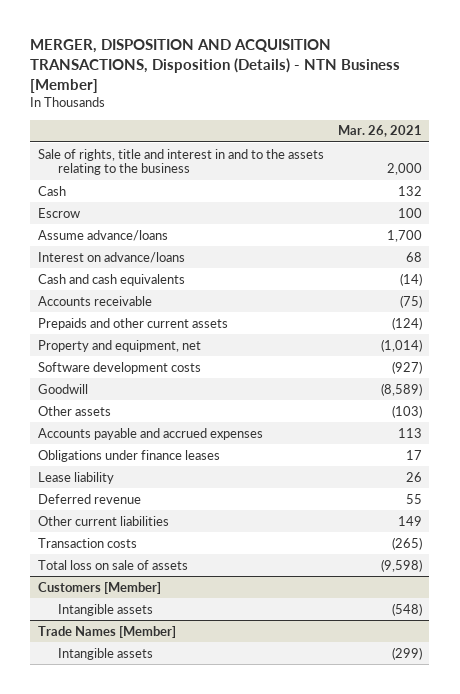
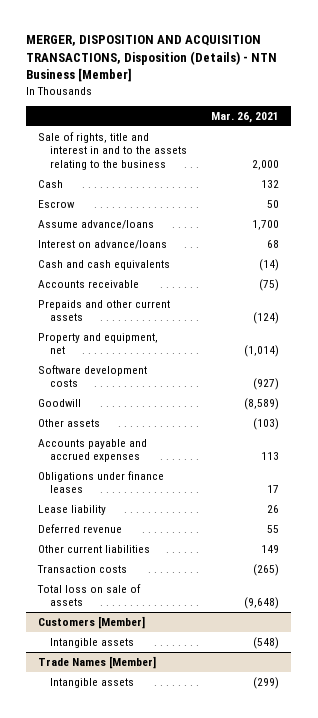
[398,207,423,218] 100 -> [267,200,280,209] 50
[381,558,423,572] (9,598) -> [244,597,280,610] (9,648)

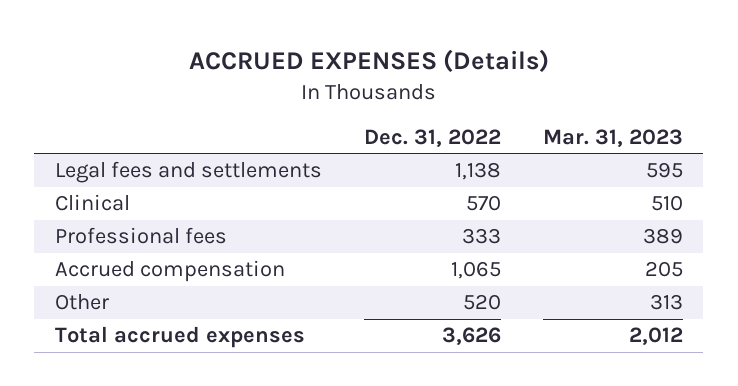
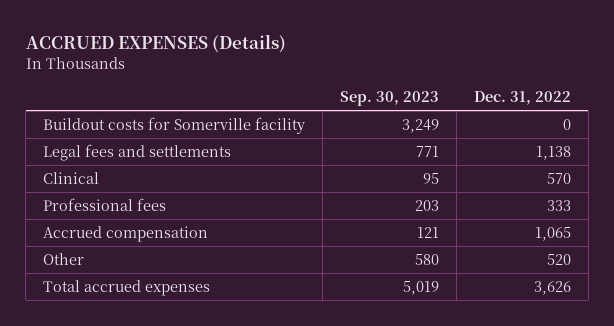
[542,128,683,147] Mar. 31, 2023 -> none
none -> [340,91,440,107] Sep. 30, 2023
none -> [43,116,306,134] Buildout costs for Somerville facility

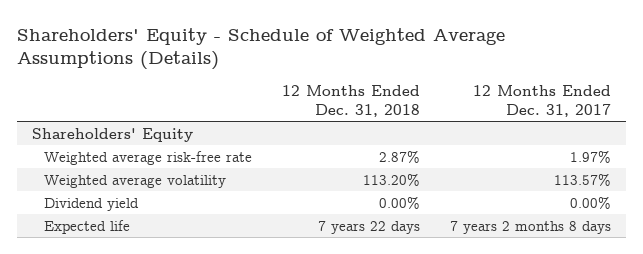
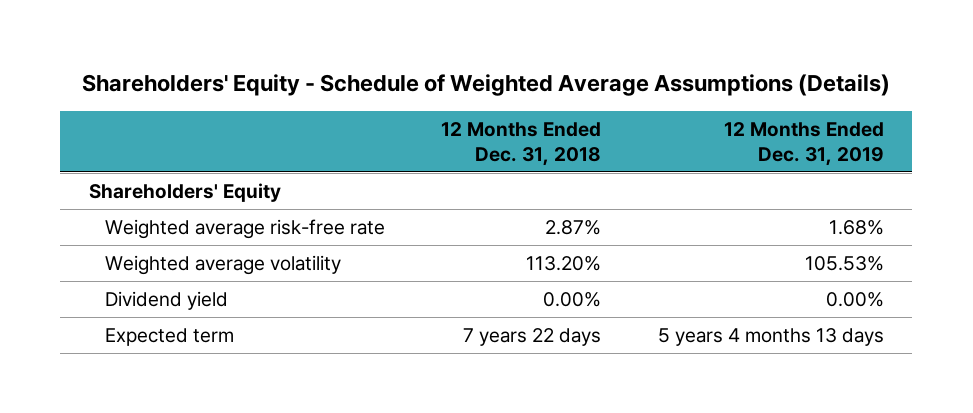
[472,84,611,117] 12 Months Ended Dec. 31, 2017 -> none
none -> [724,121,885,166] 12 Months Ended Dec. 31, 2019
[43,219,130,234] Expected life -> [104,328,234,347] Expected term

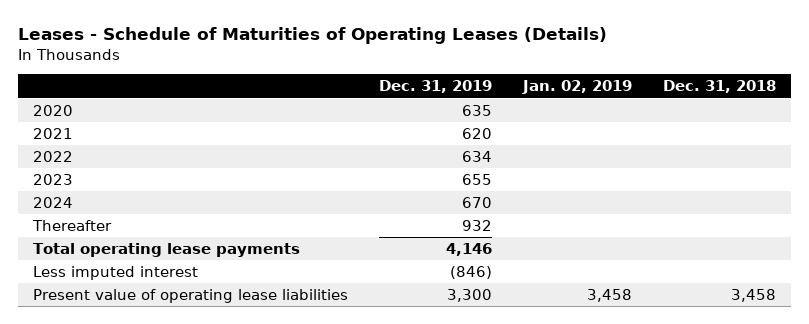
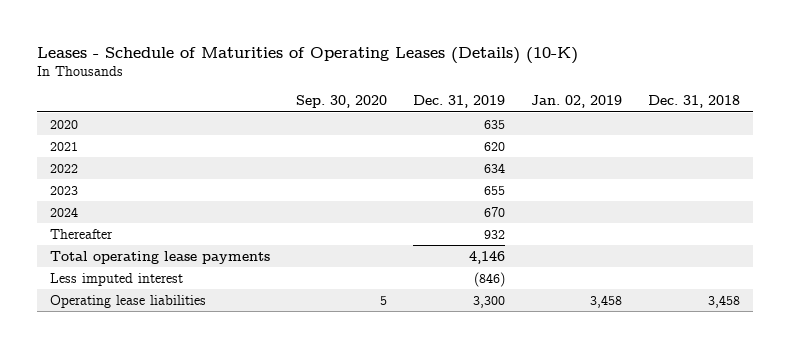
[17,27,607,45] Leases - Schedule of Maturities of Operating Leases (Details) -> [36,46,578,64] Leases - Schedule of Maturities of Operating Leases (Details) (10-K)
none -> [295,95,387,109] Sep. 30, 2020
[33,288,349,303] Present value of operating lease liabilities -> [49,294,206,308] Operating lease liabilities

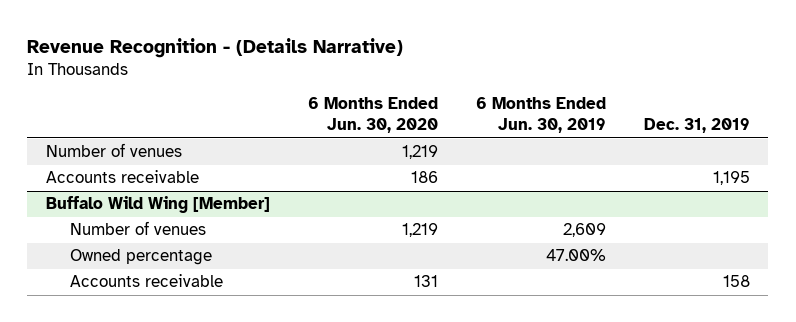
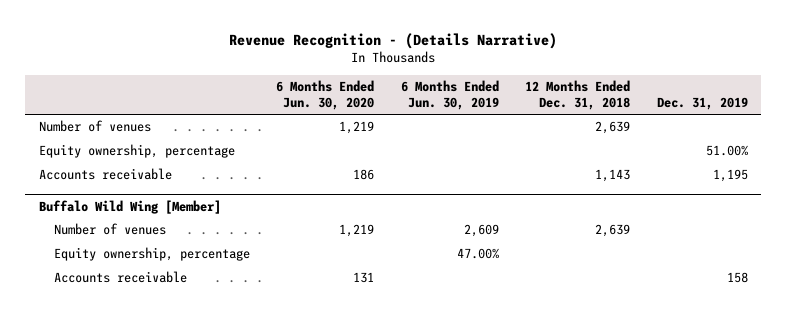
none -> [525,80,631,110] 12 Months Ended Dec. 31, 2018
none -> [38,144,235,159] Equity ownership, percentage
[69,249,212,266] Owned percentage -> [54,247,251,262] Equity ownership, percentage

